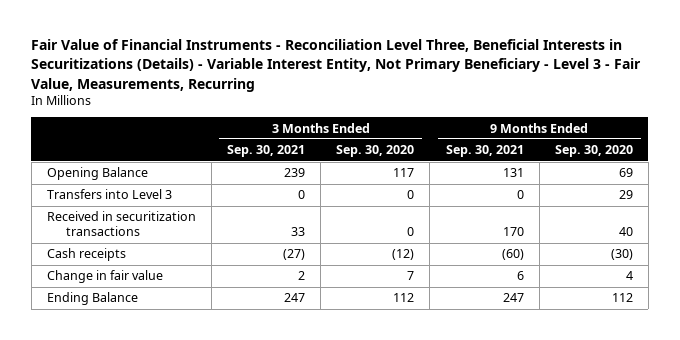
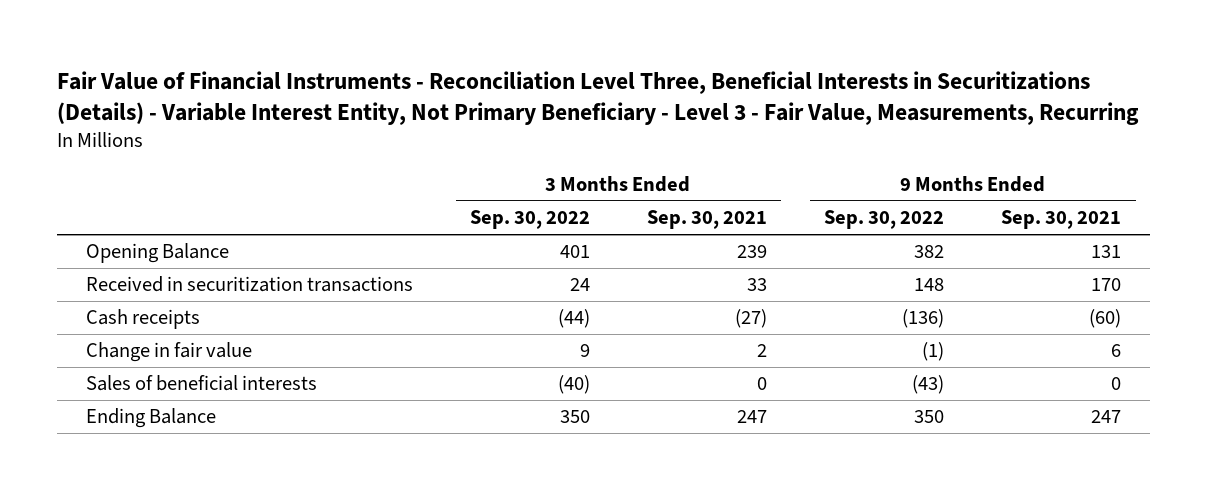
[336,145,415,158] Sep. 30, 2020 -> none
[554,145,633,158] Sep. 30, 2020 -> none
none -> [469,210,590,230] Sep. 30, 2022
none -> [824,210,945,230] Sep. 30, 2022
[46,189,172,200] Transfers into Level 3 -> none
none -> [85,375,317,392] Sales of beneficial interests

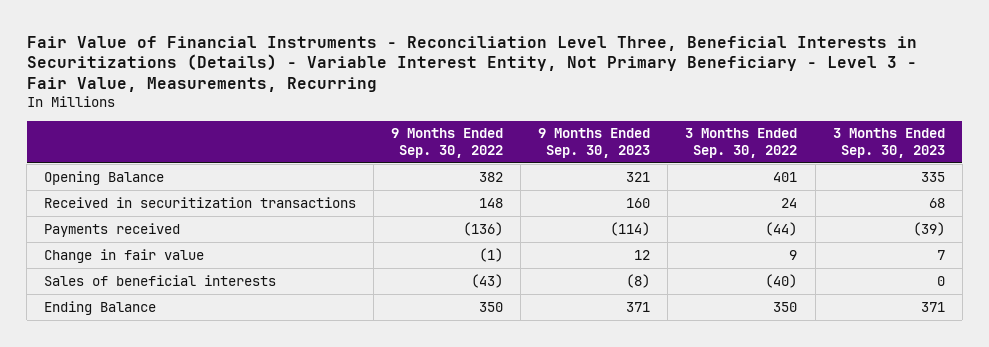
[647,210,768,230] Sep. 30, 2021 -> none
[1001,210,1122,230] Sep. 30, 2021 -> none
none -> [538,128,651,158] 9 Months Ended Sep. 30, 2023
none -> [832,128,945,158] 3 Months Ended Sep. 30, 2023
[85,309,200,330] Cash receipts -> [44,222,181,237] Payments received

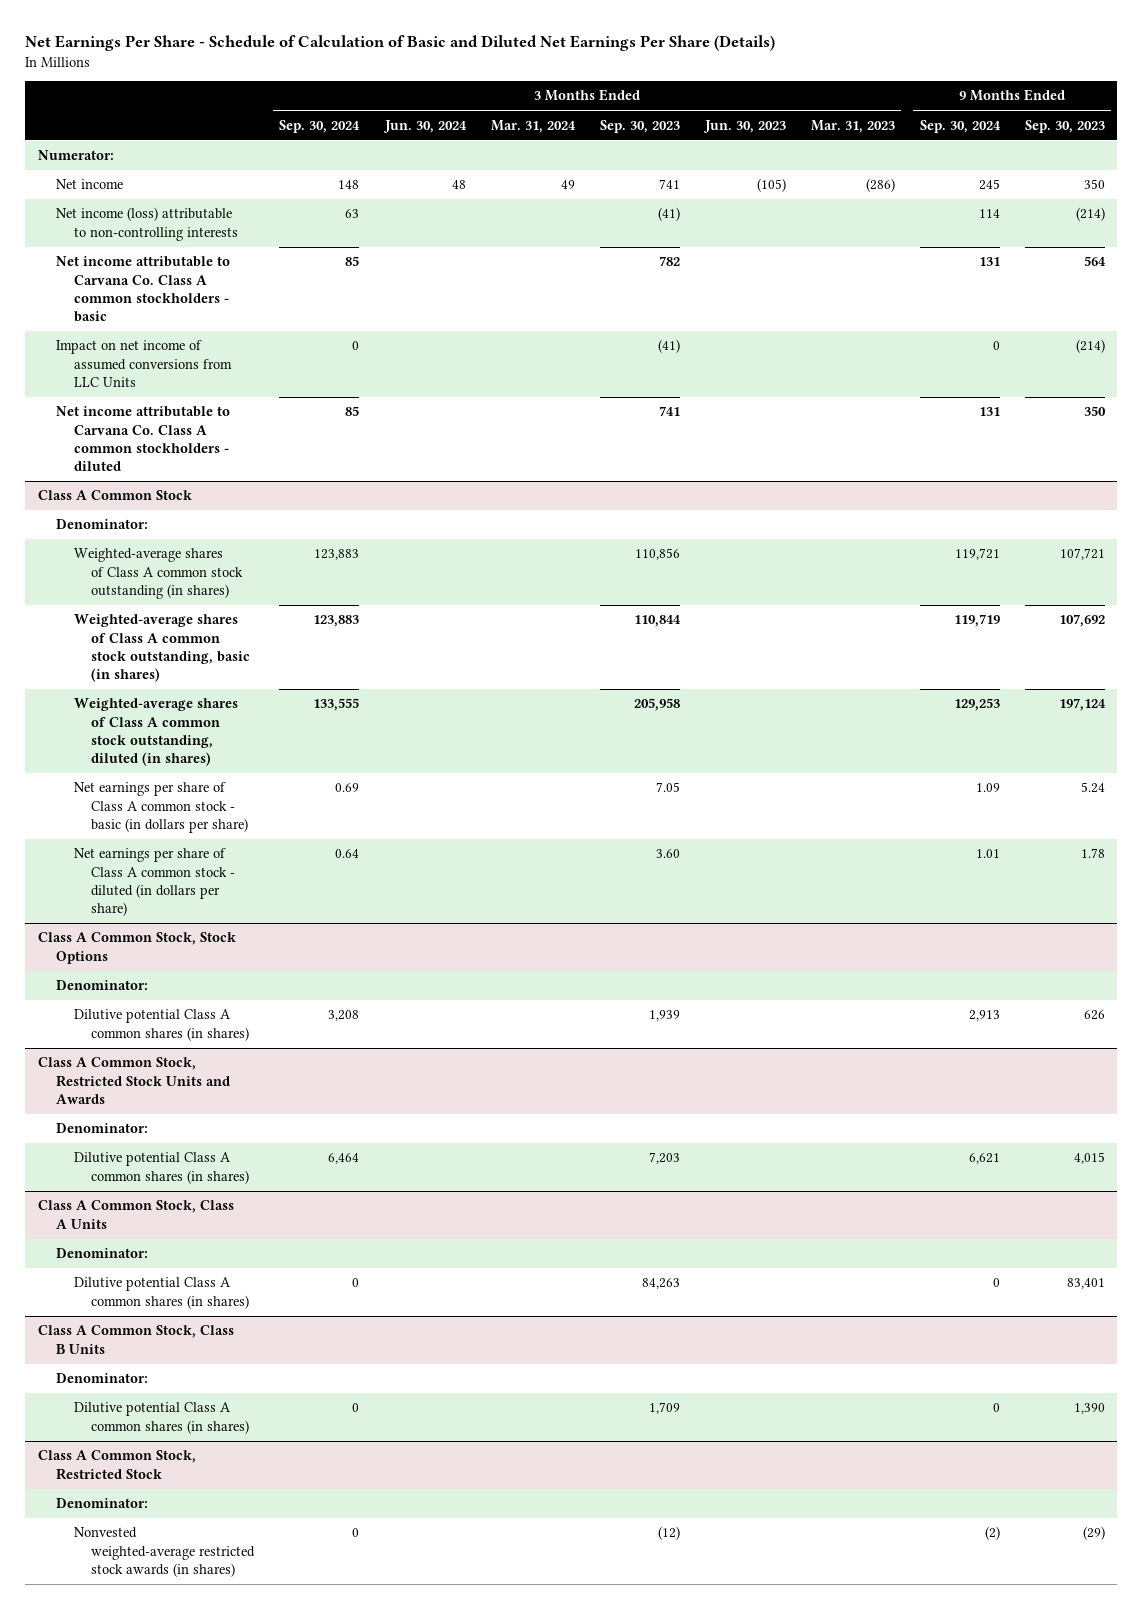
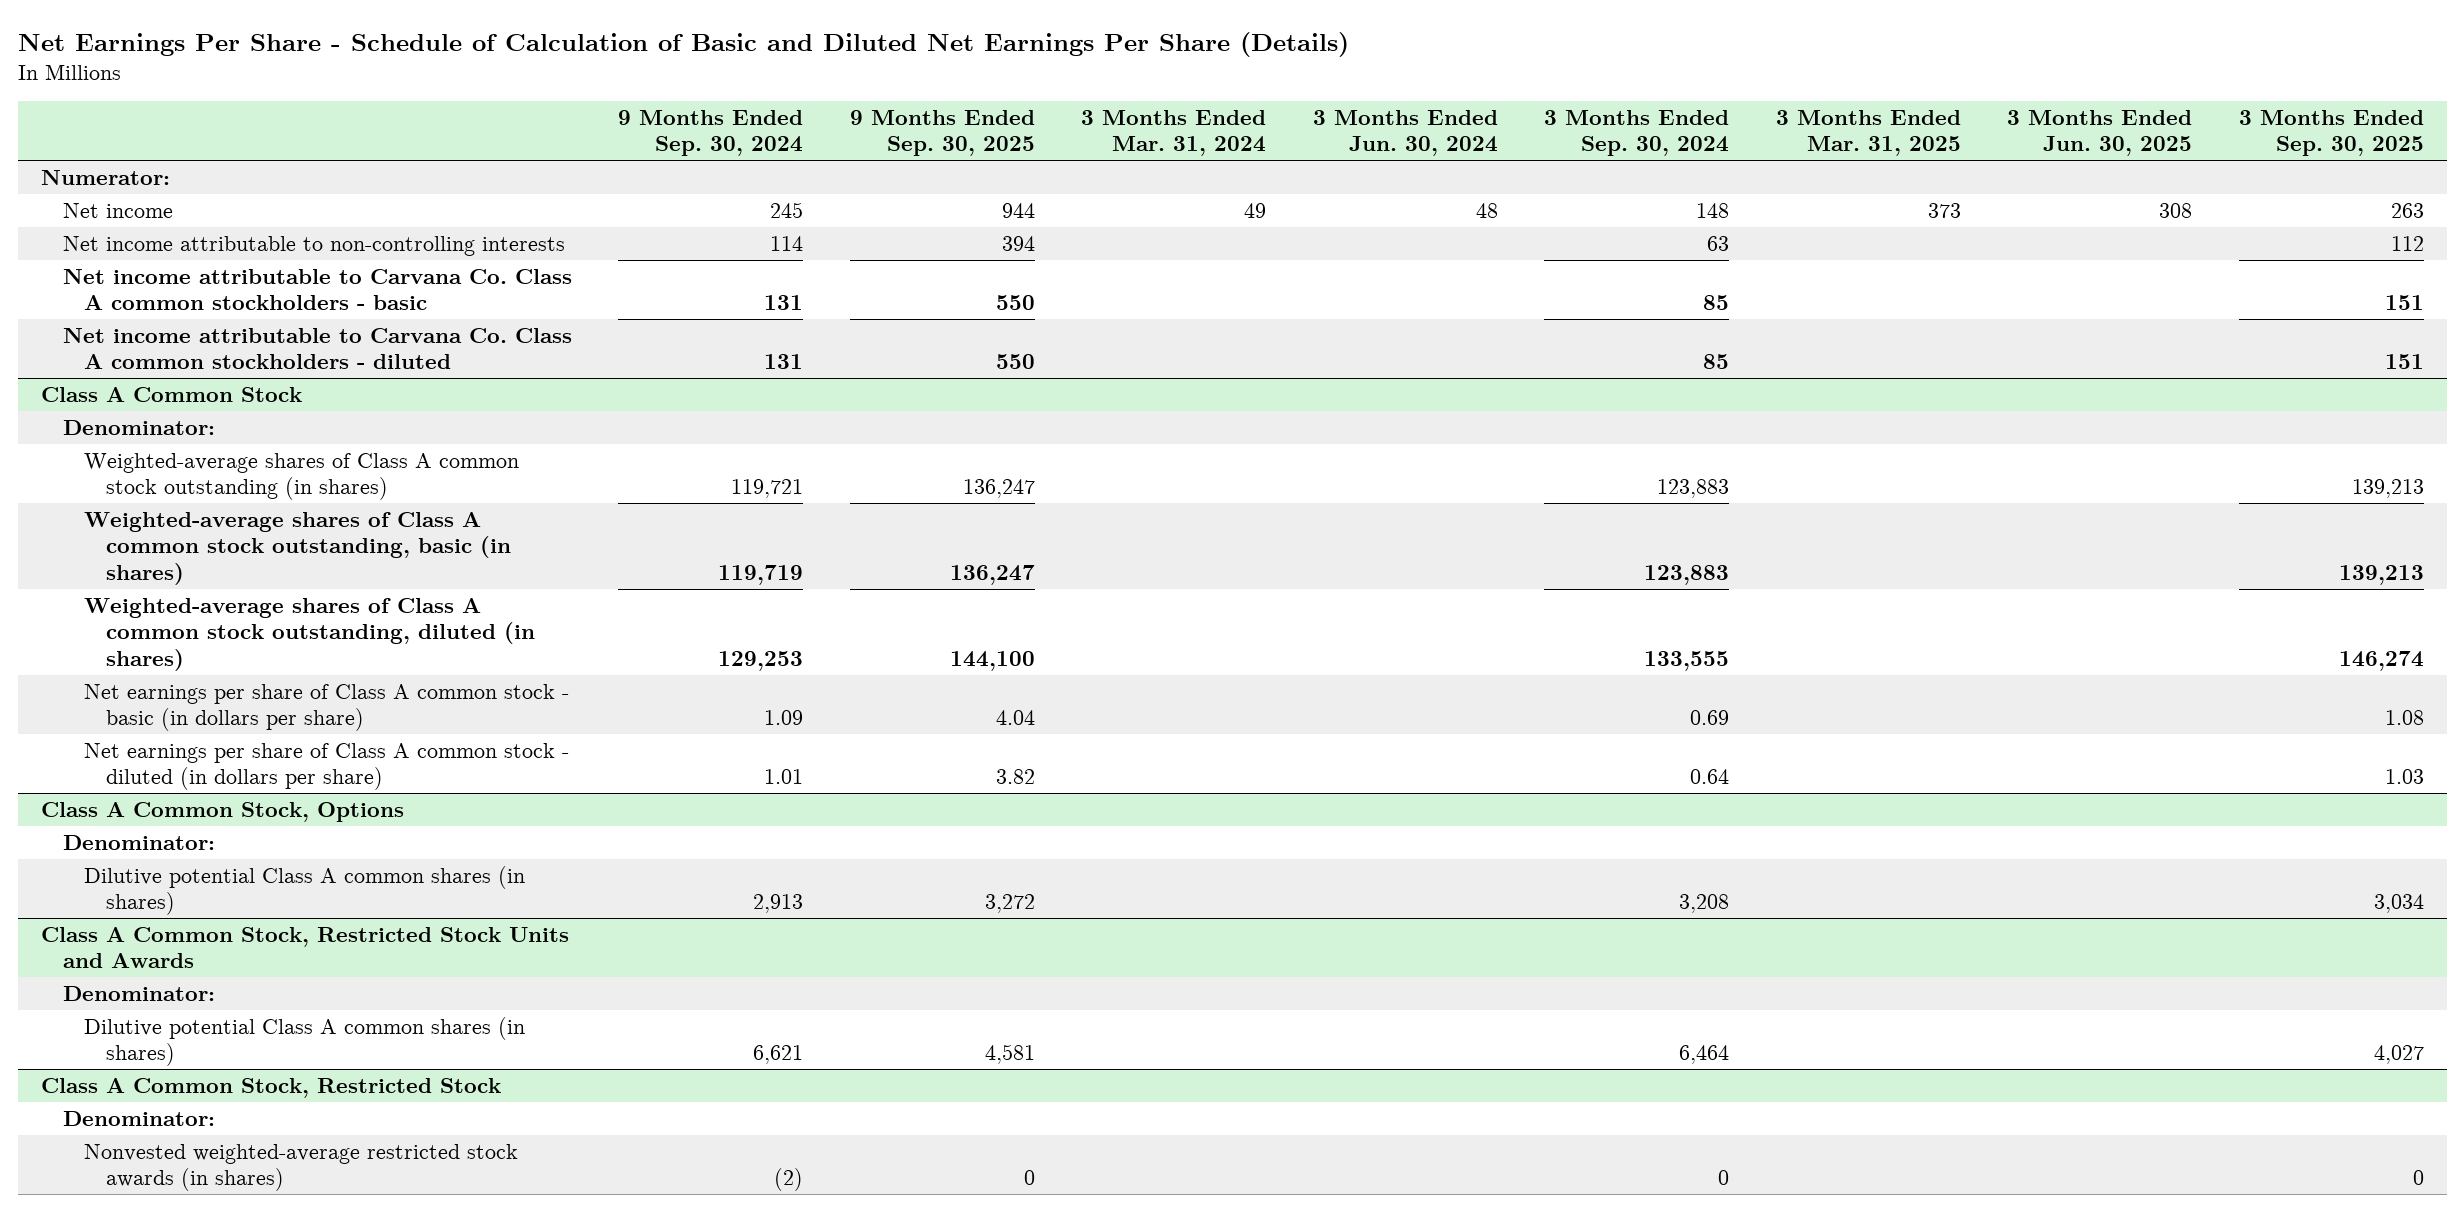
[599,119,680,133] Sep. 30, 2023 -> none
[702,119,786,133] Jun. 30, 2023 -> none
[810,119,895,133] Mar. 31, 2023 -> none
[1024,119,1105,133] Sep. 30, 2023 -> none
none -> [849,109,1035,157] 9 Months Ended Sep. 30, 2025
none -> [1775,109,1961,157] 3 Months Ended Mar. 31, 2025
none -> [2007,109,2193,157] 3 Months Ended Jun. 30, 2025
none -> [2238,109,2424,157] 3 Months Ended Sep. 30, 2025
[55,207,238,241] Net income (loss) attributable to non-controlling interests -> [62,235,565,256] Net income attributable to non-controlling interests
[55,340,232,387] Impact on net income of assumed conversions from LLC Units -> none
[37,932,236,964] Class A Common Stock, Stock Options -> [40,801,404,822] Class A Common Stock, Options
[37,1200,234,1229] Class A Common Stock, Class A Units -> none
[55,1248,148,1259] Denominator: -> none
[73,1277,250,1309] Dilutive potential Class A common shares (in shares) -> none
[37,1325,234,1354] Class A Common Stock, Class B Units -> none
[55,1373,148,1384] Denominator: -> none
[73,1402,250,1434] Dilutive potential Class A common shares (in shares) -> none

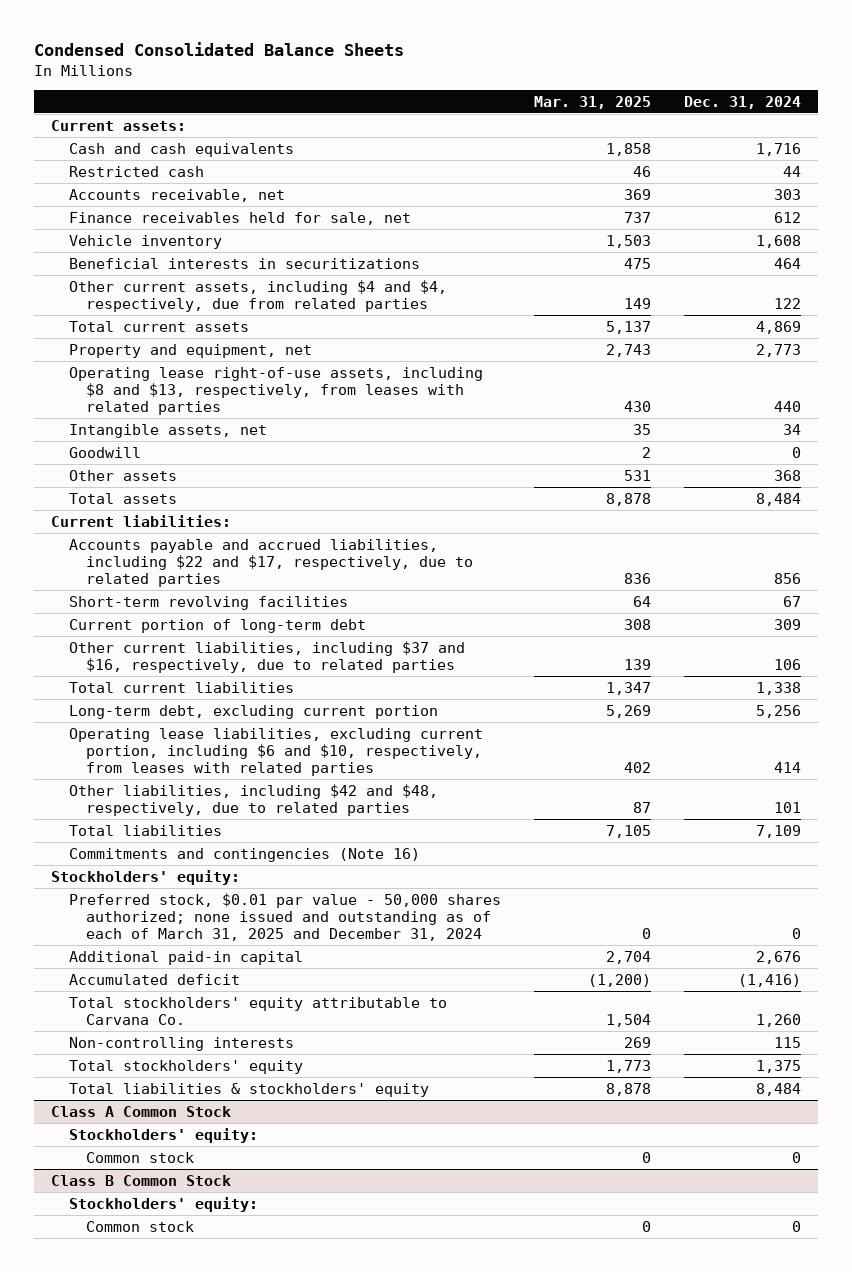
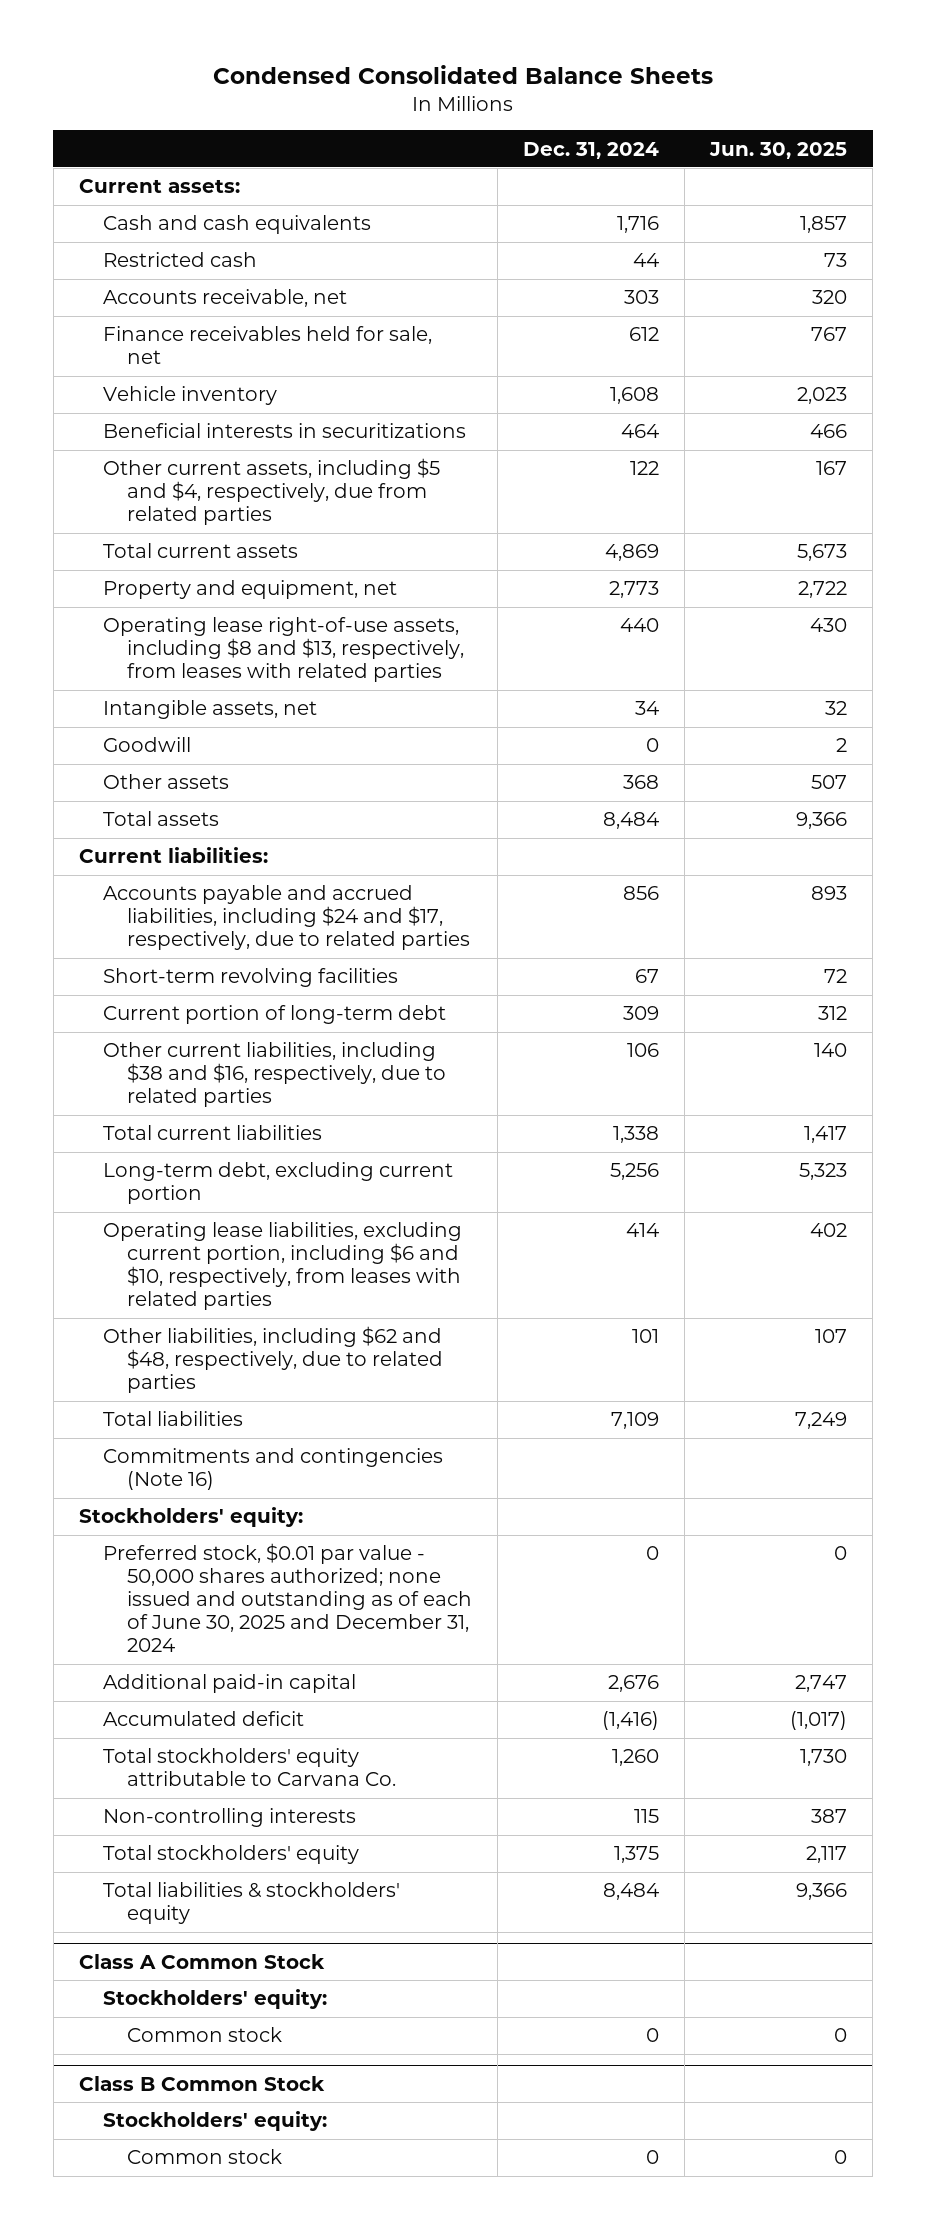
[533,95,651,109] Mar. 31, 2025 -> none
none -> [709,141,848,159] Jun. 30, 2025
[68,279,447,312] Other current assets, including $4 and $4, respectively, due from related parties -> [102,458,440,526] Other current assets, including $5 and $4, respectively, due from related parties
[68,538,474,587] Accounts payable and accrued liabilities, including $22 and $17, respectively, due to related parties -> [102,885,471,951] Accounts payable and accrued liabilities, including $24 and $17, respectively, due to related parties
[68,640,465,673] Other current liabilities, including $37 and $16, respectively, due to related parties -> [102,1042,447,1108] Other current liabilities, including $38 and $16, respectively, due to related parties
[68,783,438,816] Other liabilities, including $42 and $48, respectively, due to related parties -> [102,1326,444,1394] Other liabilities, including $62 and $48, respectively, due to related parties
[68,892,501,941] Preferred stock, $0.01 par value - 50,000 shares authorized; none issued and outstanding as of each of March 31, 2025 and December 31, 2024 -> [102,1543,473,1653] Preferred stock, $0.01 par value - 50,000 shares authorized; none issued and outstanding as of each of June 30, 2025 and December 31, 2024

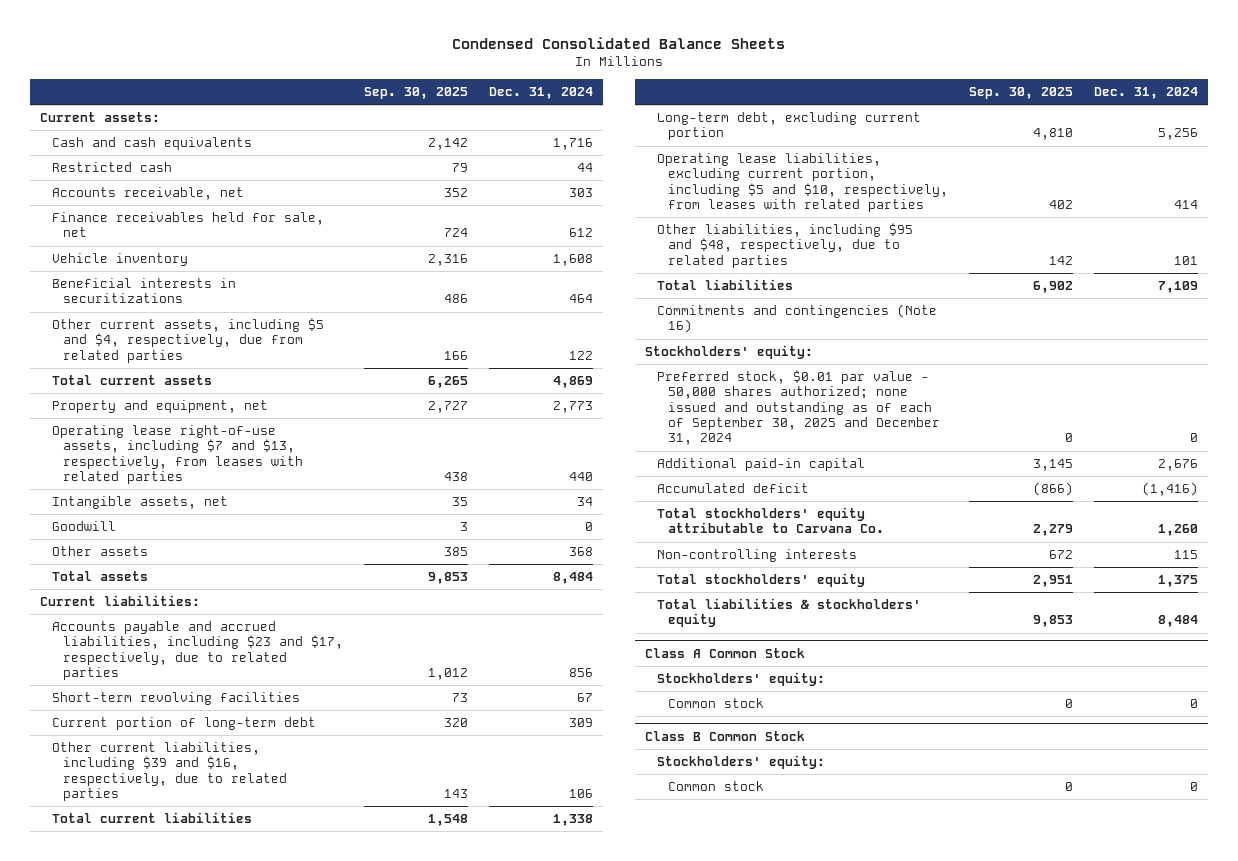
[709,141,848,159] Jun. 30, 2025 -> none
none -> [363,86,468,99] Sep. 30, 2025
[102,617,465,683] Operating lease right-of-use assets, including $8 and $13, respectively, from leases with related parties -> [51,425,303,485] Operating lease right-of-use assets, including $7 and $13, respectively, from leases with related parties
[102,885,471,951] Accounts payable and accrued liabilities, including $24 and $17, respectively, due to related parties -> [51,621,343,681] Accounts payable and accrued liabilities, including $23 and $17, respectively, due to related parties
[102,1042,447,1108] Other current liabilities, including $38 and $16, respectively, due to related parties -> [51,742,287,802] Other current liabilities, including $39 and $16, respectively, due to related parties
[102,1222,462,1311] Operating lease liabilities, excluding current portion, including $6 and $10, respectively, from leases with related parties -> [656,153,948,213] Operating lease liabilities, excluding current portion, including $5 and $10, respectively, from leases with related parties
[102,1326,444,1394] Other liabilities, including $62 and $48, respectively, due to related parties -> [656,223,913,268] Other liabilities, including $95 and $48, respectively, due to related parties
[102,1543,473,1653] Preferred stock, $0.01 par value - 50,000 shares authorized; none issued and outstanding as of each of June 30, 2025 and December 31, 2024 -> [656,370,940,446] Preferred stock, $0.01 par value - 50,000 shares authorized; none issued and outstanding as of each of September 30, 2025 and December 31, 2024

